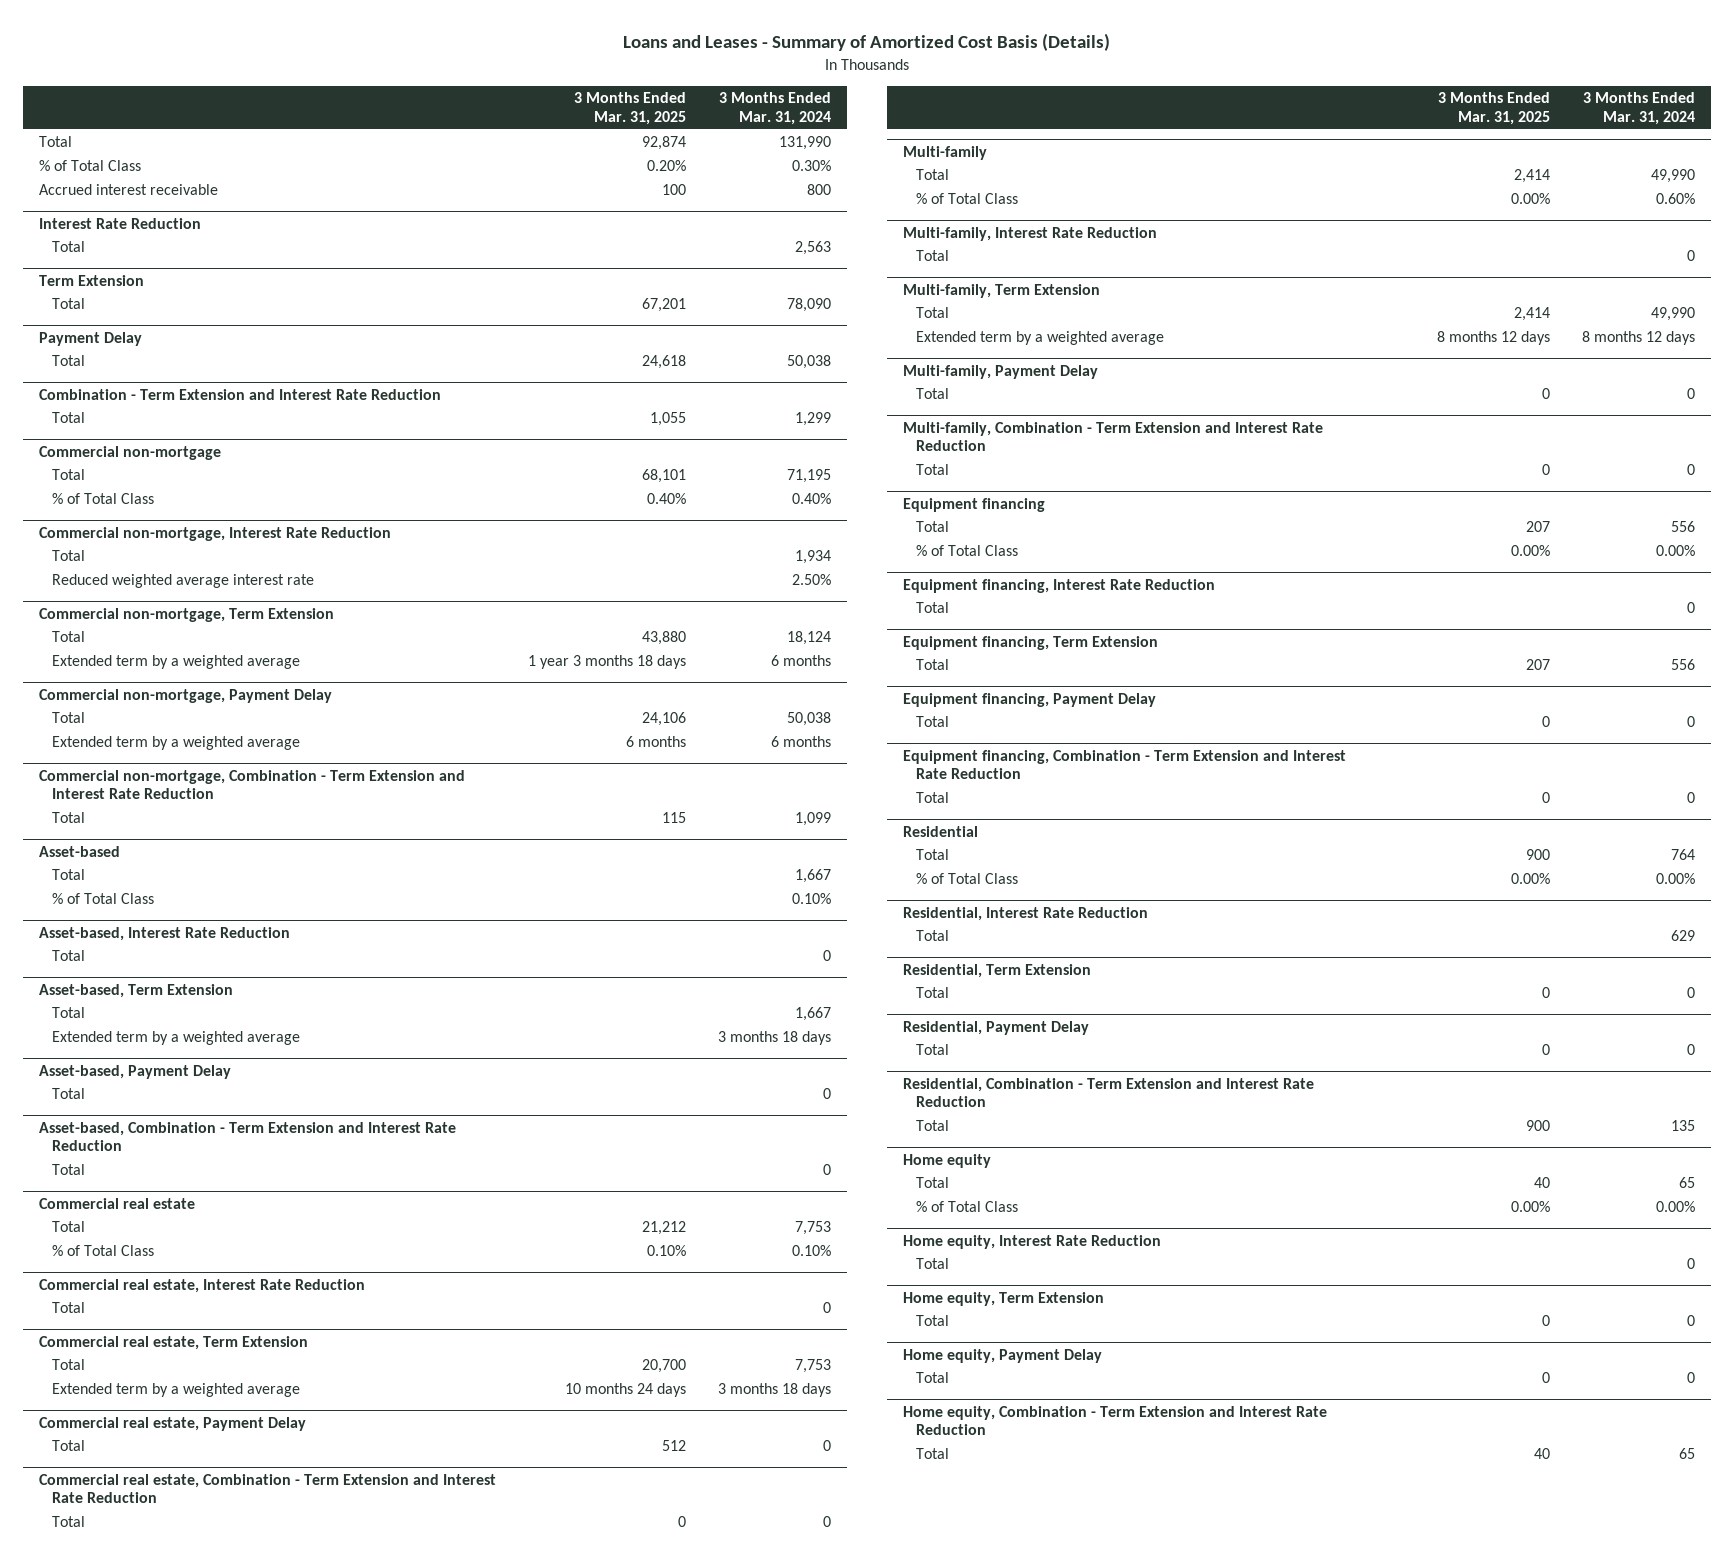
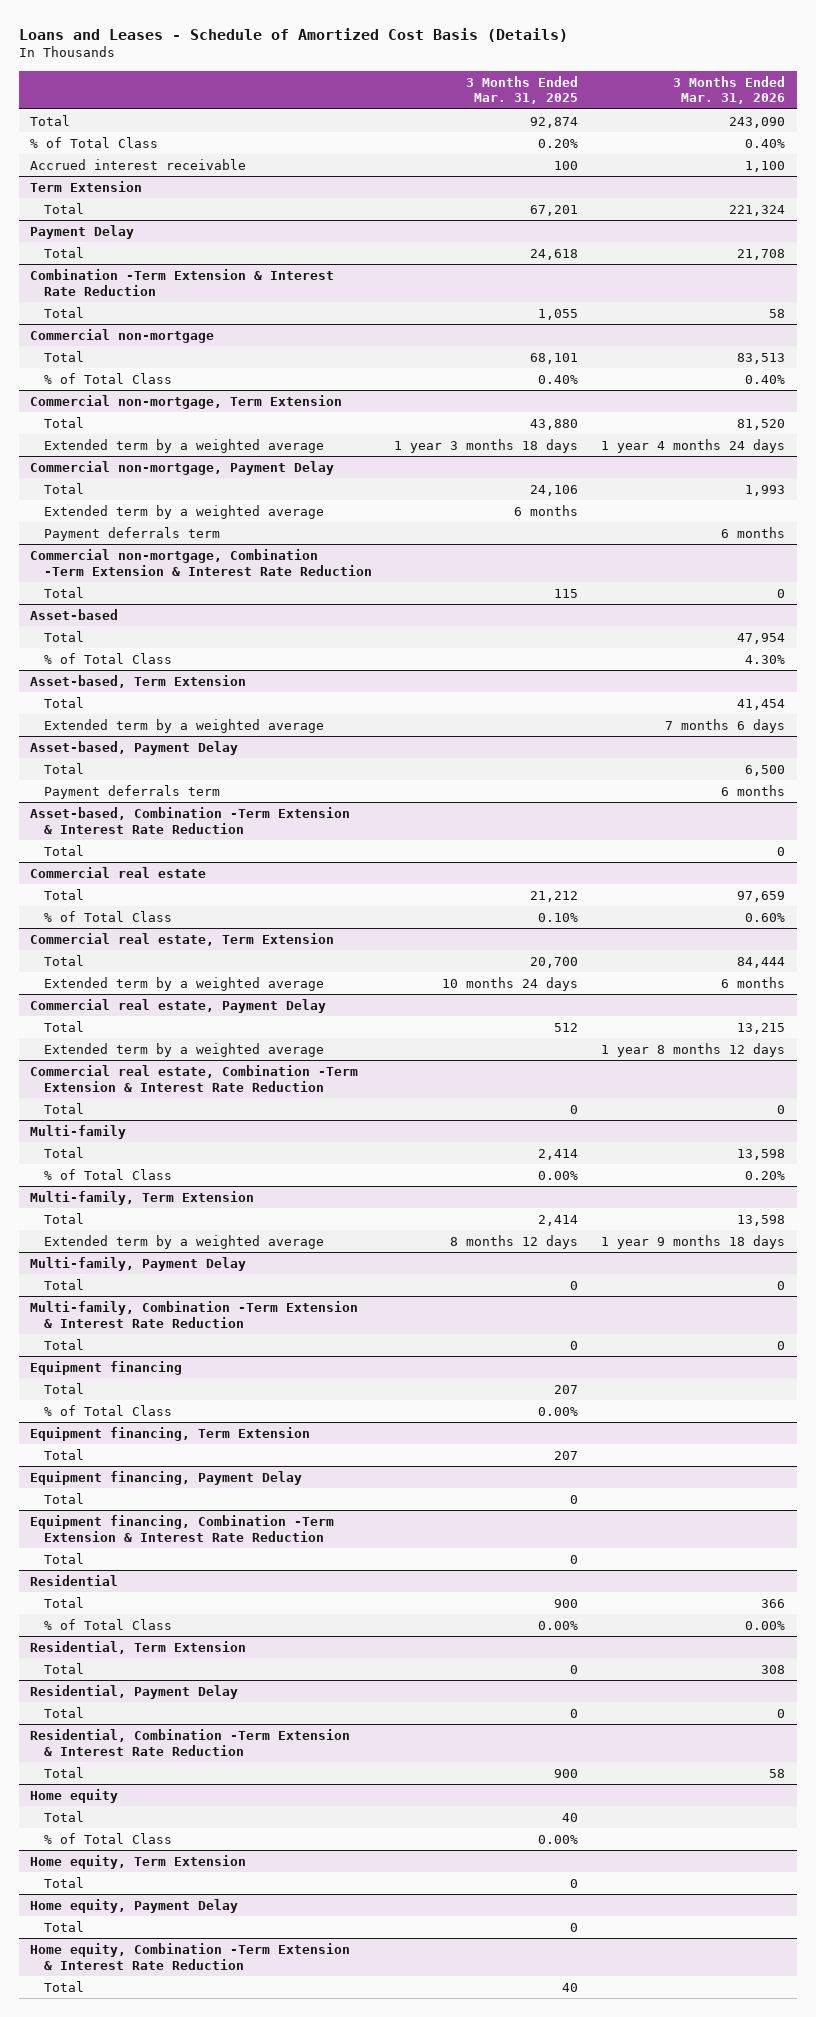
[623,33,1111,52] Loans and Leases - Summary of Amortized Cost Basis (Details) -> [18,27,568,42] Loans and Leases - Schedule of Amortized Cost Basis (Details)
[719,92,832,125] 3 Months Ended Mar. 31, 2024 -> none
none -> [673,75,786,105] 3 Months Ended Mar. 31, 2026
[39,217,202,229] Interest Rate Reduction -> none
[52,241,86,253] Total -> none
[39,388,442,400] Combination - Term Extension and Interest Rate Reduction -> [30,268,335,296] Combination -Term Extension & Interest Rate Reduction
[39,526,392,541] Commercial non-mortgage, Interest Rate Reduction -> none
[52,550,86,562] Total -> none
[52,574,315,589] Reduced weighted average interest rate -> none
none -> [43,526,220,541] Payment deferrals term
[39,769,466,800] Commercial non-mortgage, Combination - Term Extension and Interest Rate Reduction -> [30,548,372,576] Commercial non-mortgage, Combination -Term Extension & Interest Rate Reduction
[39,926,291,941] Asset-based, Interest Rate Reduction -> none
[52,950,86,962] Total -> none
none -> [43,784,220,799] Payment deferrals term
[39,1121,457,1152] Asset-based, Combination - Term Extension and Interest Rate Reduction -> [30,806,351,834] Asset-based, Combination -Term Extension & Interest Rate Reduction
[39,1278,366,1293] Commercial real estate, Interest Rate Reduction -> none
[52,1302,86,1314] Total -> none
none -> [43,1042,324,1057] Extended term by a weighted average
[39,1473,497,1504] Commercial real estate, Combination - Term Extension and Interest Rate Reduction -> [30,1064,359,1092] Commercial real estate, Combination -Term Extension & Interest Rate Reduction
[903,226,1158,241] Multi-family, Interest Rate Reduction -> none
[916,250,950,262] Total -> none
[903,421,1324,452] Multi-family, Combination - Term Extension and Interest Rate Reduction -> [30,1300,359,1328] Multi-family, Combination -Term Extension & Interest Rate Reduction
[903,578,1216,593] Equipment financing, Interest Rate Reduction -> none
[916,602,950,614] Total -> none
[903,749,1347,780] Equipment financing, Combination - Term Extension and Interest Rate Reduction -> [30,1514,335,1542] Equipment financing, Combination -Term Extension & Interest Rate Reduction
[903,906,1149,921] Residential, Interest Rate Reduction -> none
[916,930,950,942] Total -> none
[903,1077,1315,1108] Residential, Combination - Term Extension and Interest Rate Reduction -> [30,1728,351,1756] Residential, Combination -Term Extension & Interest Rate Reduction
[903,1234,1162,1249] Home equity, Interest Rate Reduction -> none
[916,1258,950,1270] Total -> none
[903,1405,1328,1436] Home equity, Combination - Term Extension and Interest Rate Reduction -> [30,1942,351,1970] Home equity, Combination -Term Extension & Interest Rate Reduction

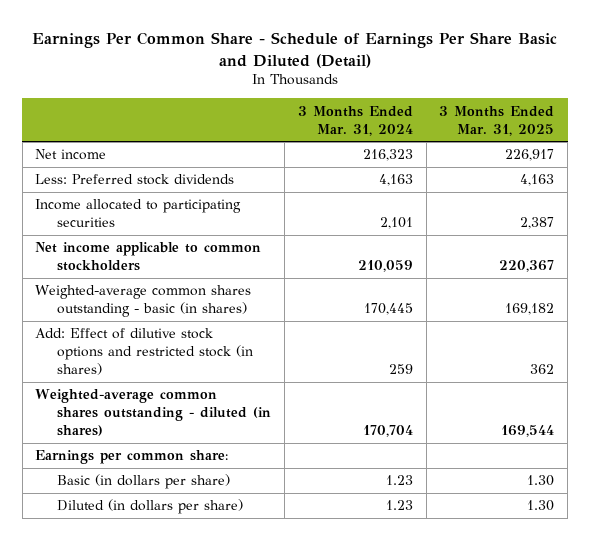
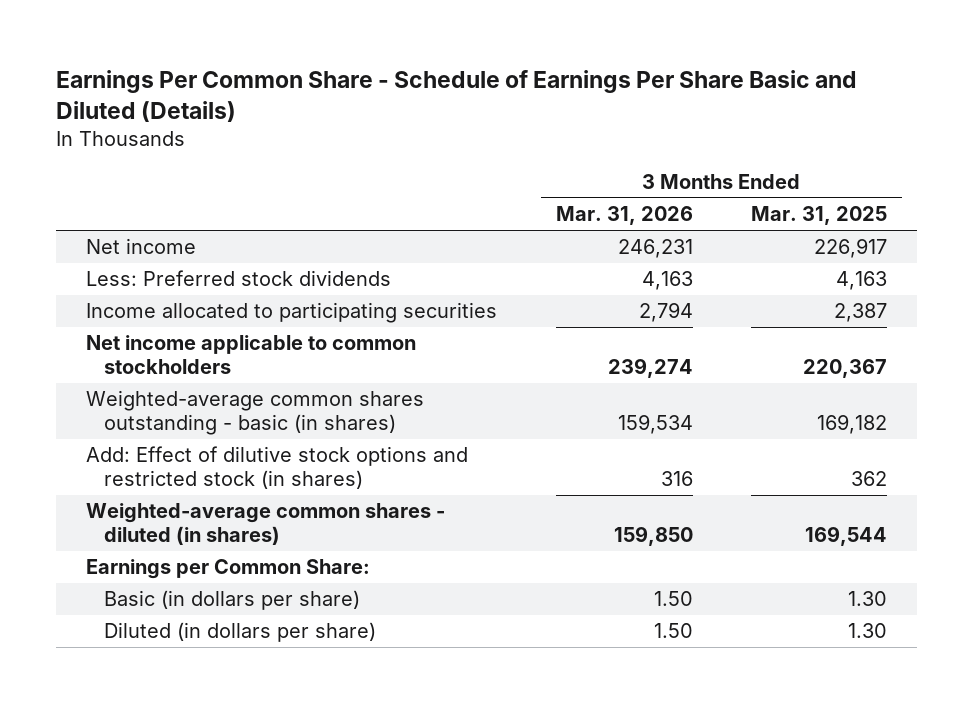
[31,31,557,68] Earnings Per Common Share - Schedule of Earnings Per Share Basic and Diluted (Detail) -> [56,69,858,122] Earnings Per Common Share - Schedule of Earnings Per Share Basic and Diluted (Details)
[297,105,413,136] 3 Months Ended Mar. 31, 2024 -> none
none -> [555,206,693,226] Mar. 31, 2026
[35,389,272,437] Weighted-average common shares outstanding - diluted (in shares) -> [85,503,445,546] Weighted-average common shares - diluted (in shares)
[35,450,229,465] Earnings per common share: -> [85,559,370,580] Earnings per Common Share:

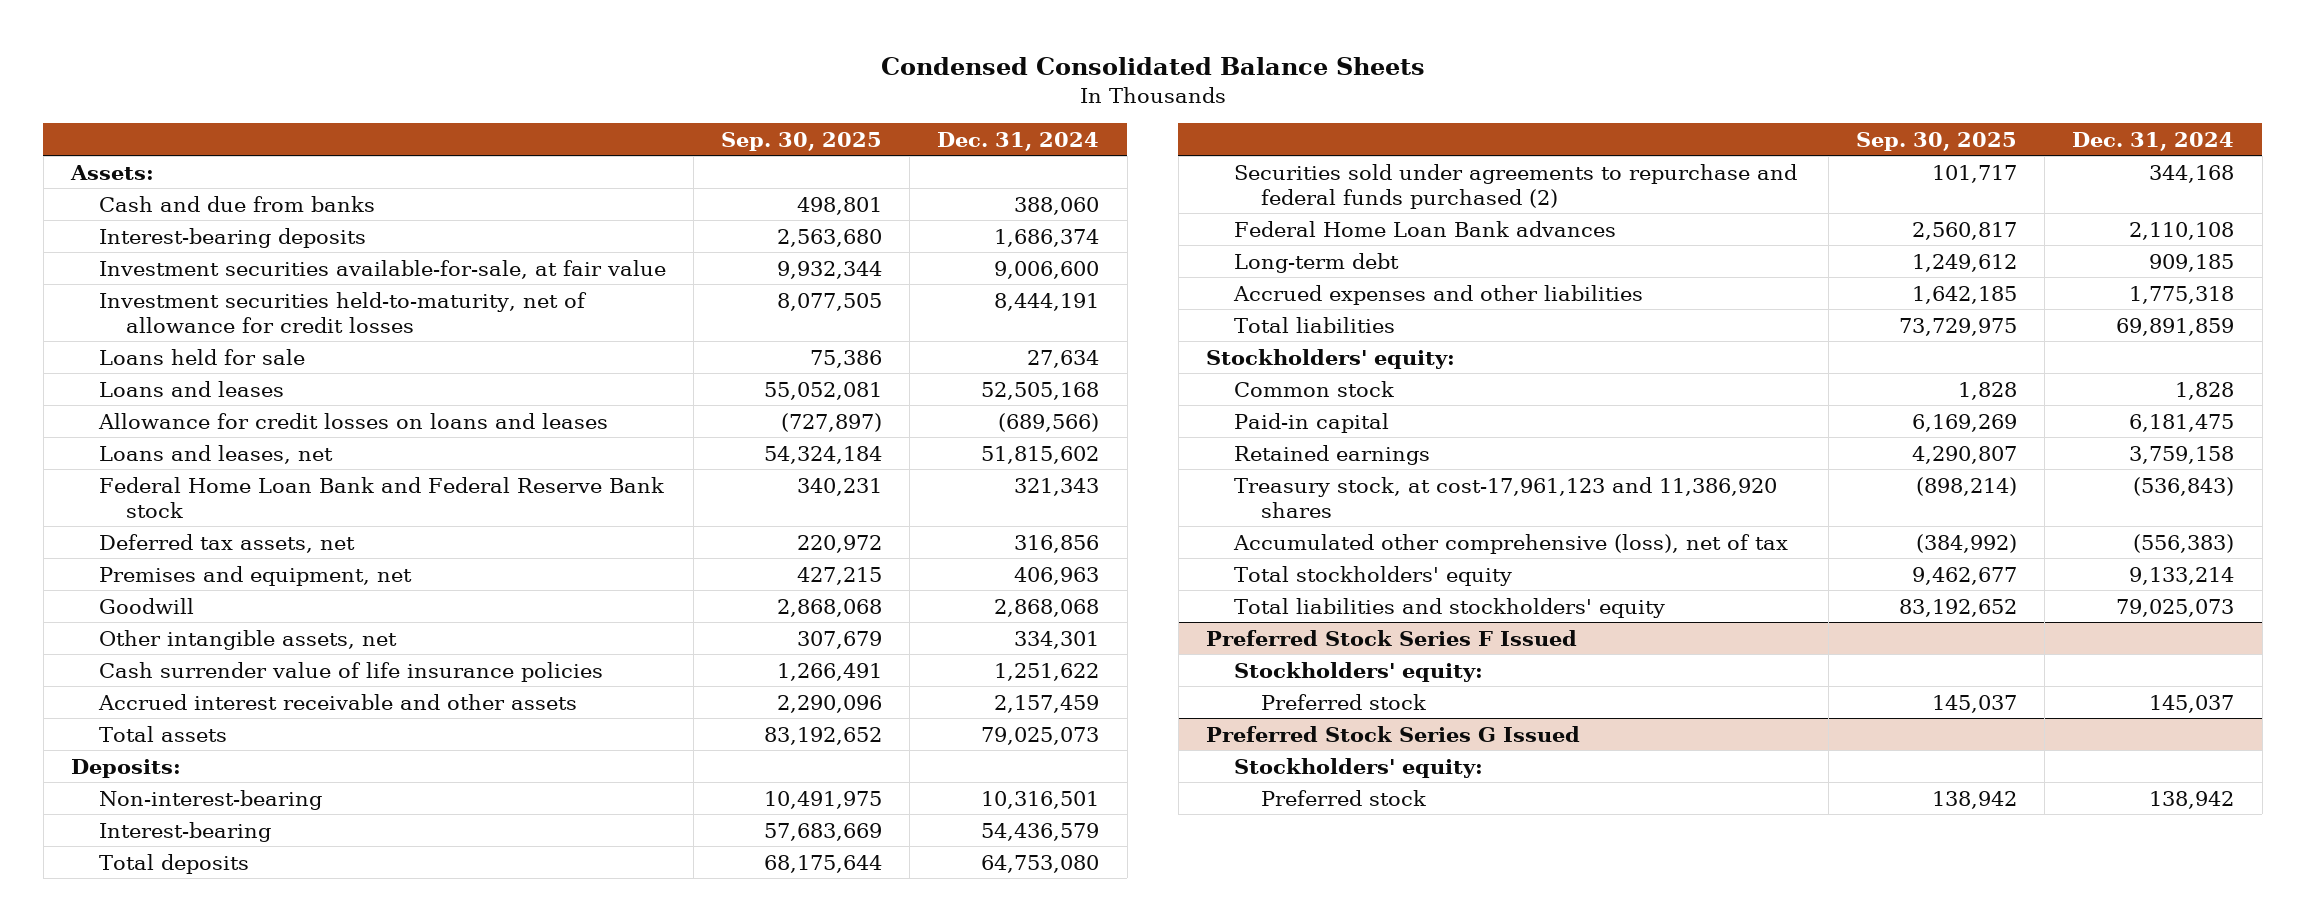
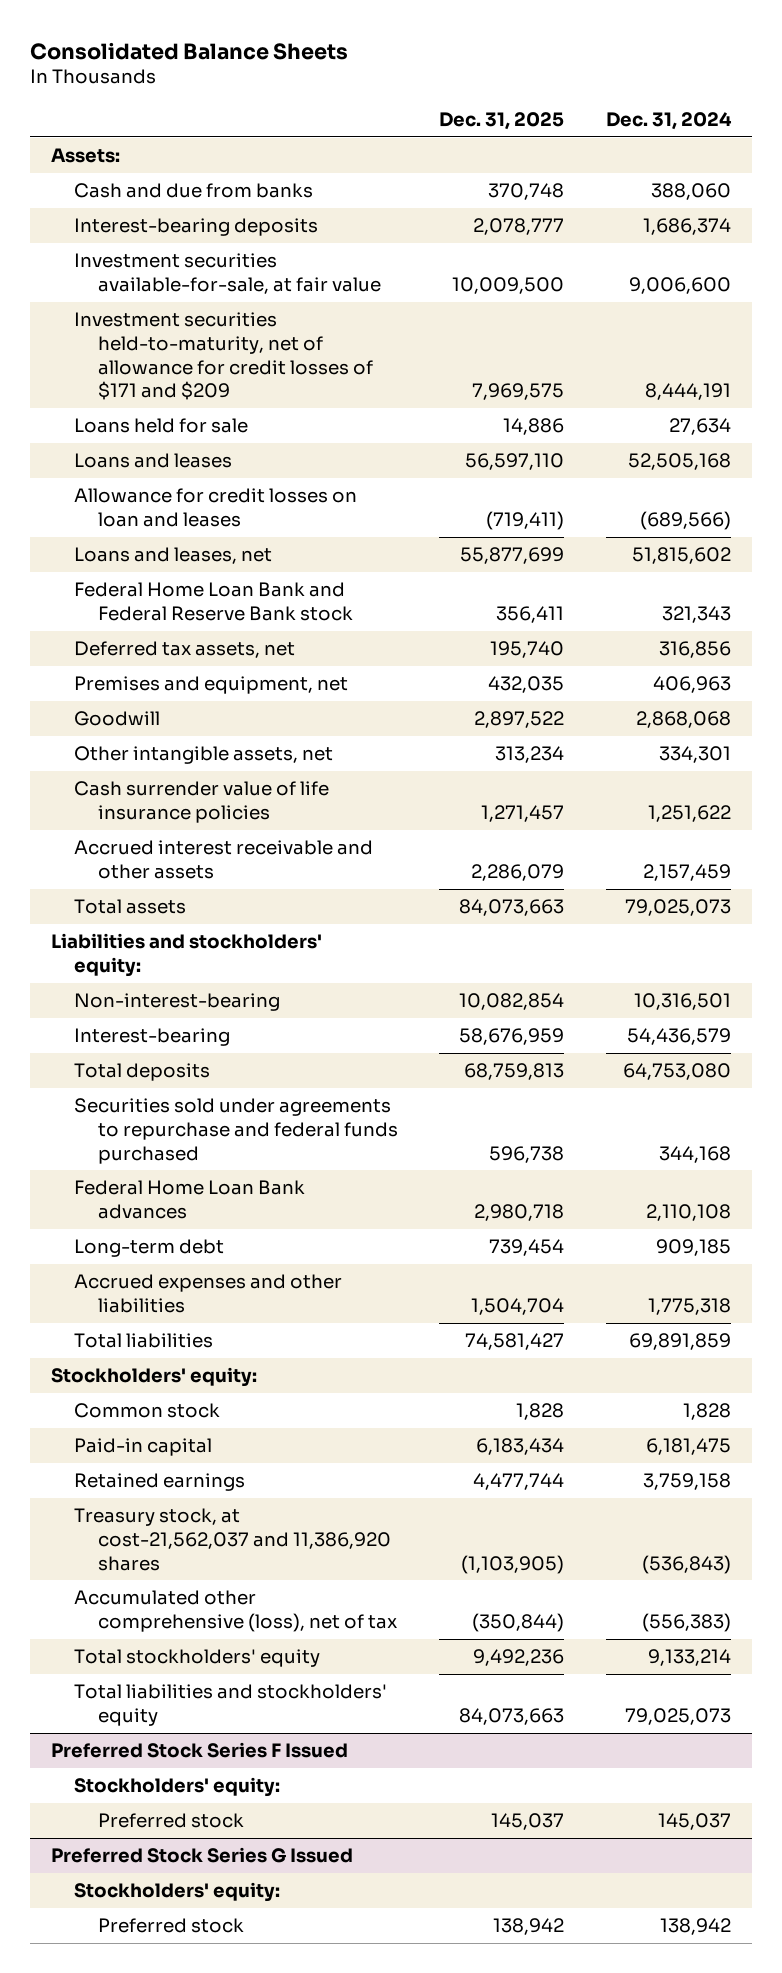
[880,57,1425,76] Condensed Consolidated Balance Sheets -> [30,41,349,60] Consolidated Balance Sheets
[721,131,883,151] Sep. 30, 2025 -> none
none -> [439,111,565,130] Dec. 31, 2025
[98,291,587,333] Investment securities held-to-maturity, net of allowance for credit losses -> [74,312,373,401] Investment securities held-to-maturity, net of allowance for credit losses of $171 and $209
[97,412,608,429] Allowance for credit losses on loans and leases -> [74,488,358,527] Allowance for credit losses on loan and leases
[71,758,182,778] Deposits: -> none
none -> [50,933,322,977] Liabilities and stockholders' equity:
[1233,163,1797,209] Securities sold under agreements to repurchase and federal funds purchased (2) -> [74,1098,398,1164] Securities sold under agreements to repurchase and federal funds purchased
[1233,476,1777,518] Treasury stock, at cost-17,961,123 and 11,386,920 shares -> [74,1508,391,1571] Treasury stock, at cost-21,562,037 and 11,386,920 shares

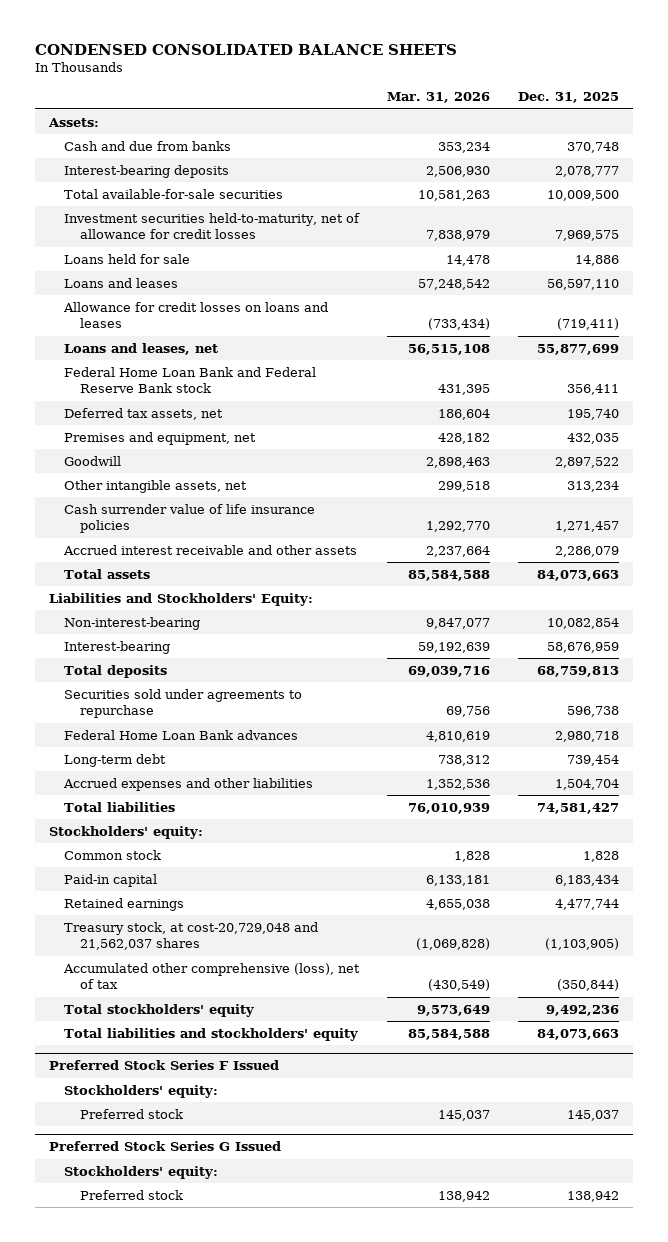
[30,41,349,60] Consolidated Balance Sheets -> [35,43,458,55] CONDENSED CONSOLIDATED BALANCE SHEETS
[606,111,733,130] Dec. 31, 2024 -> none
none -> [387,92,491,104] Mar. 31, 2026
[74,253,381,294] Investment securities available-for-sale, at fair value -> [64,188,284,199] Total available-for-sale securities
[74,312,373,401] Investment securities held-to-maturity, net of allowance for credit losses of $171 and $209 -> [64,212,361,240] Investment securities held-to-maturity, net of allowance for credit losses
[74,488,358,527] Allowance for credit losses on loan and leases -> [63,301,329,329] Allowance for credit losses on loans and leases
[50,933,322,977] Liabilities and stockholders' equity: -> [48,592,313,606] Liabilities and Stockholders' Equity:
[74,1098,398,1164] Securities sold under agreements to repurchase and federal funds purchased -> [64,688,303,719] Securities sold under agreements to repurchase
[74,1508,391,1571] Treasury stock, at cost-21,562,037 and 11,386,920 shares -> [64,921,319,951] Treasury stock, at cost-20,729,048 and 21,562,037 shares

